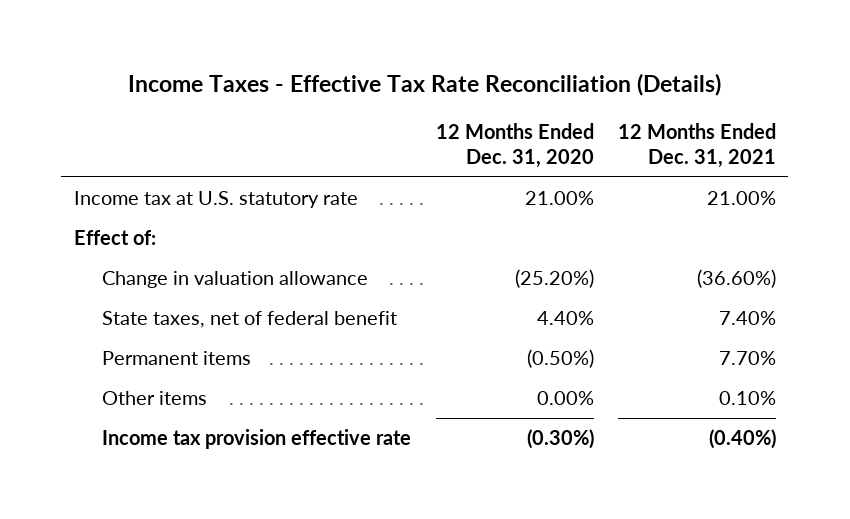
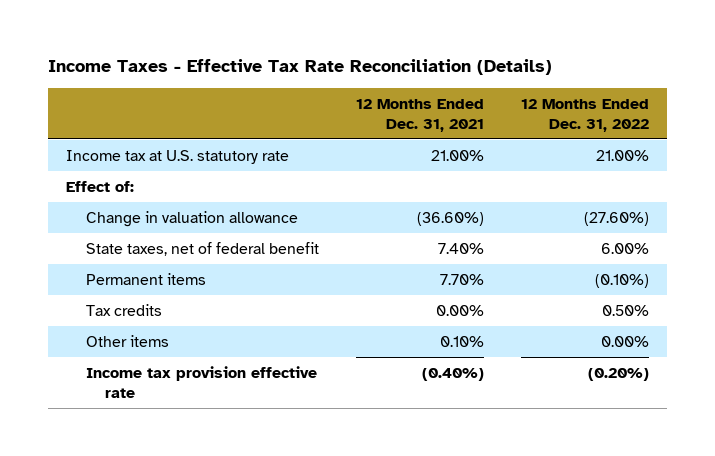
[435,122,594,168] 12 Months Ended Dec. 31, 2020 -> none
none -> [520,98,649,132] 12 Months Ended Dec. 31, 2022
none -> [85,303,162,316] Tax credits

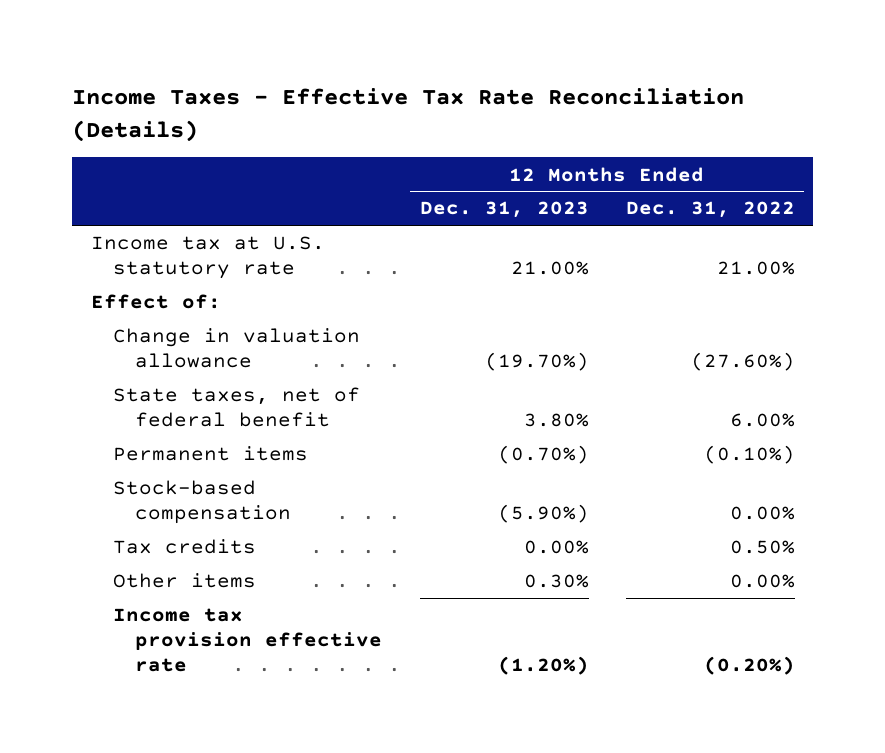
[355,98,484,132] 12 Months Ended Dec. 31, 2021 -> none
none -> [419,201,589,219] Dec. 31, 2023
none -> [113,480,292,524] Stock-based compensation

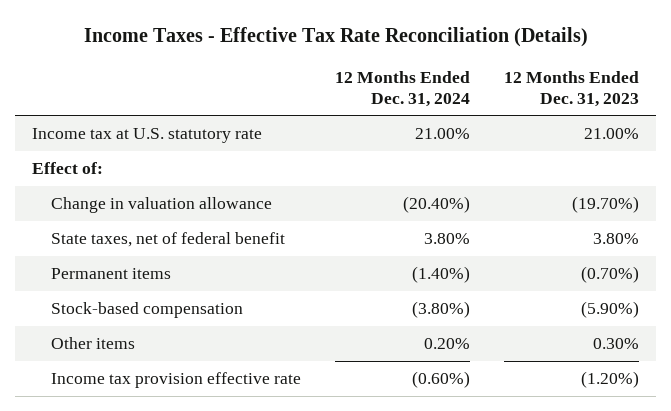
[625,201,795,219] Dec. 31, 2022 -> none
none -> [334,70,470,107] 12 Months Ended Dec. 31, 2024
[113,539,257,555] Tax credits -> none

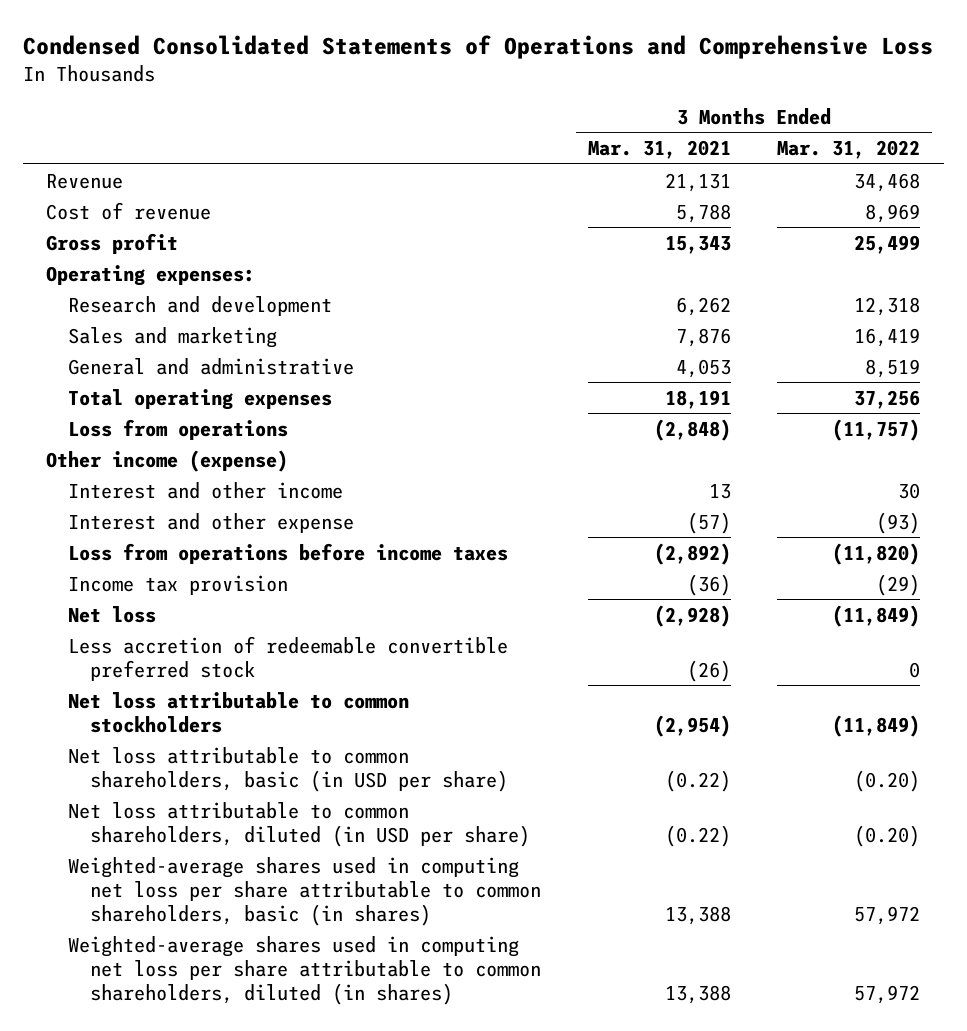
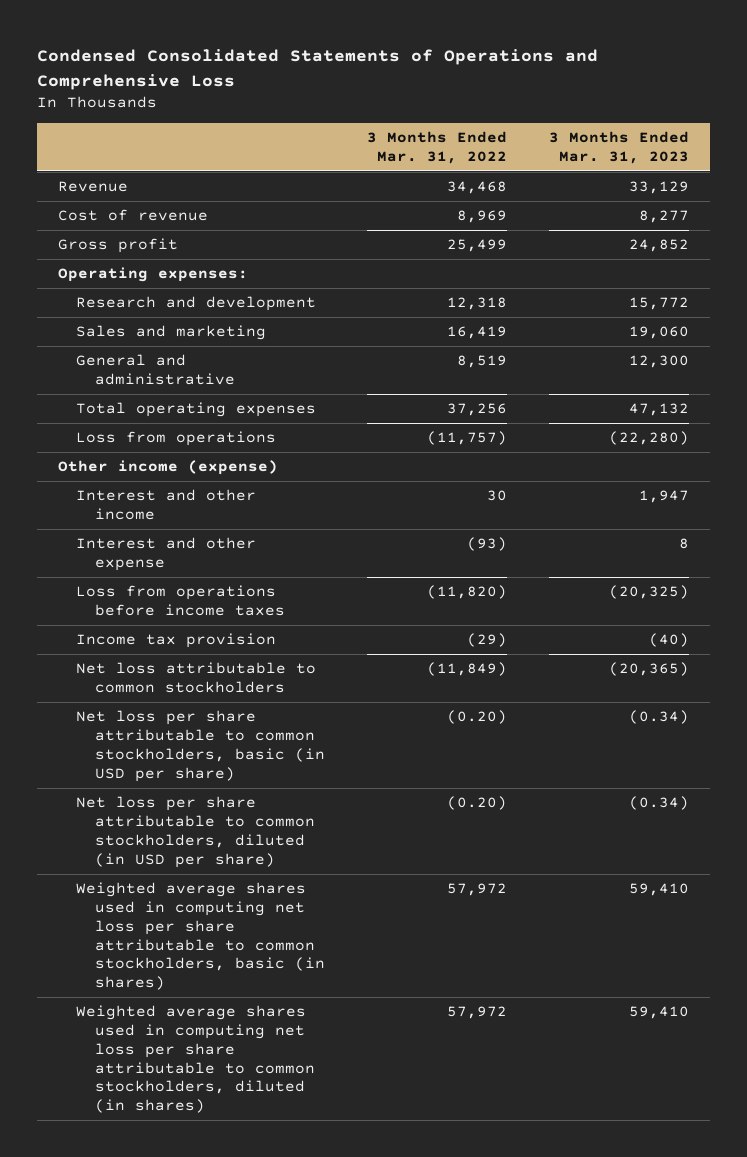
[587,140,731,160] Mar. 31, 2021 -> none
none -> [548,130,689,164] 3 Months Ended Mar. 31, 2023
[68,605,157,623] Net loss -> none
[68,635,509,681] Less accretion of redeemable convertible preferred stock -> none
[68,746,509,792] Net loss attributable to common shareholders, basic (in USD per share) -> [76,710,326,782] Net loss per share attributable to common stockholders, basic (in USD per share)
[68,801,531,847] Net loss attributable to common shareholders, diluted (in USD per share) -> [76,796,316,868] Net loss per share attributable to common stockholders, diluted (in USD per share)
[68,856,542,926] Weighted-average shares used in computing net loss per share attributable to common shareholders, basic (in shares) -> [76,882,326,991] Weighted average shares used in computing net loss per share attributable to common stockholders, basic (in shares)
[68,935,542,1005] Weighted-average shares used in computing net loss per share attributable to common shareholders, diluted (in shares) -> [76,1005,316,1114] Weighted average shares used in computing net loss per share attributable to common stockholders, diluted (in shares)

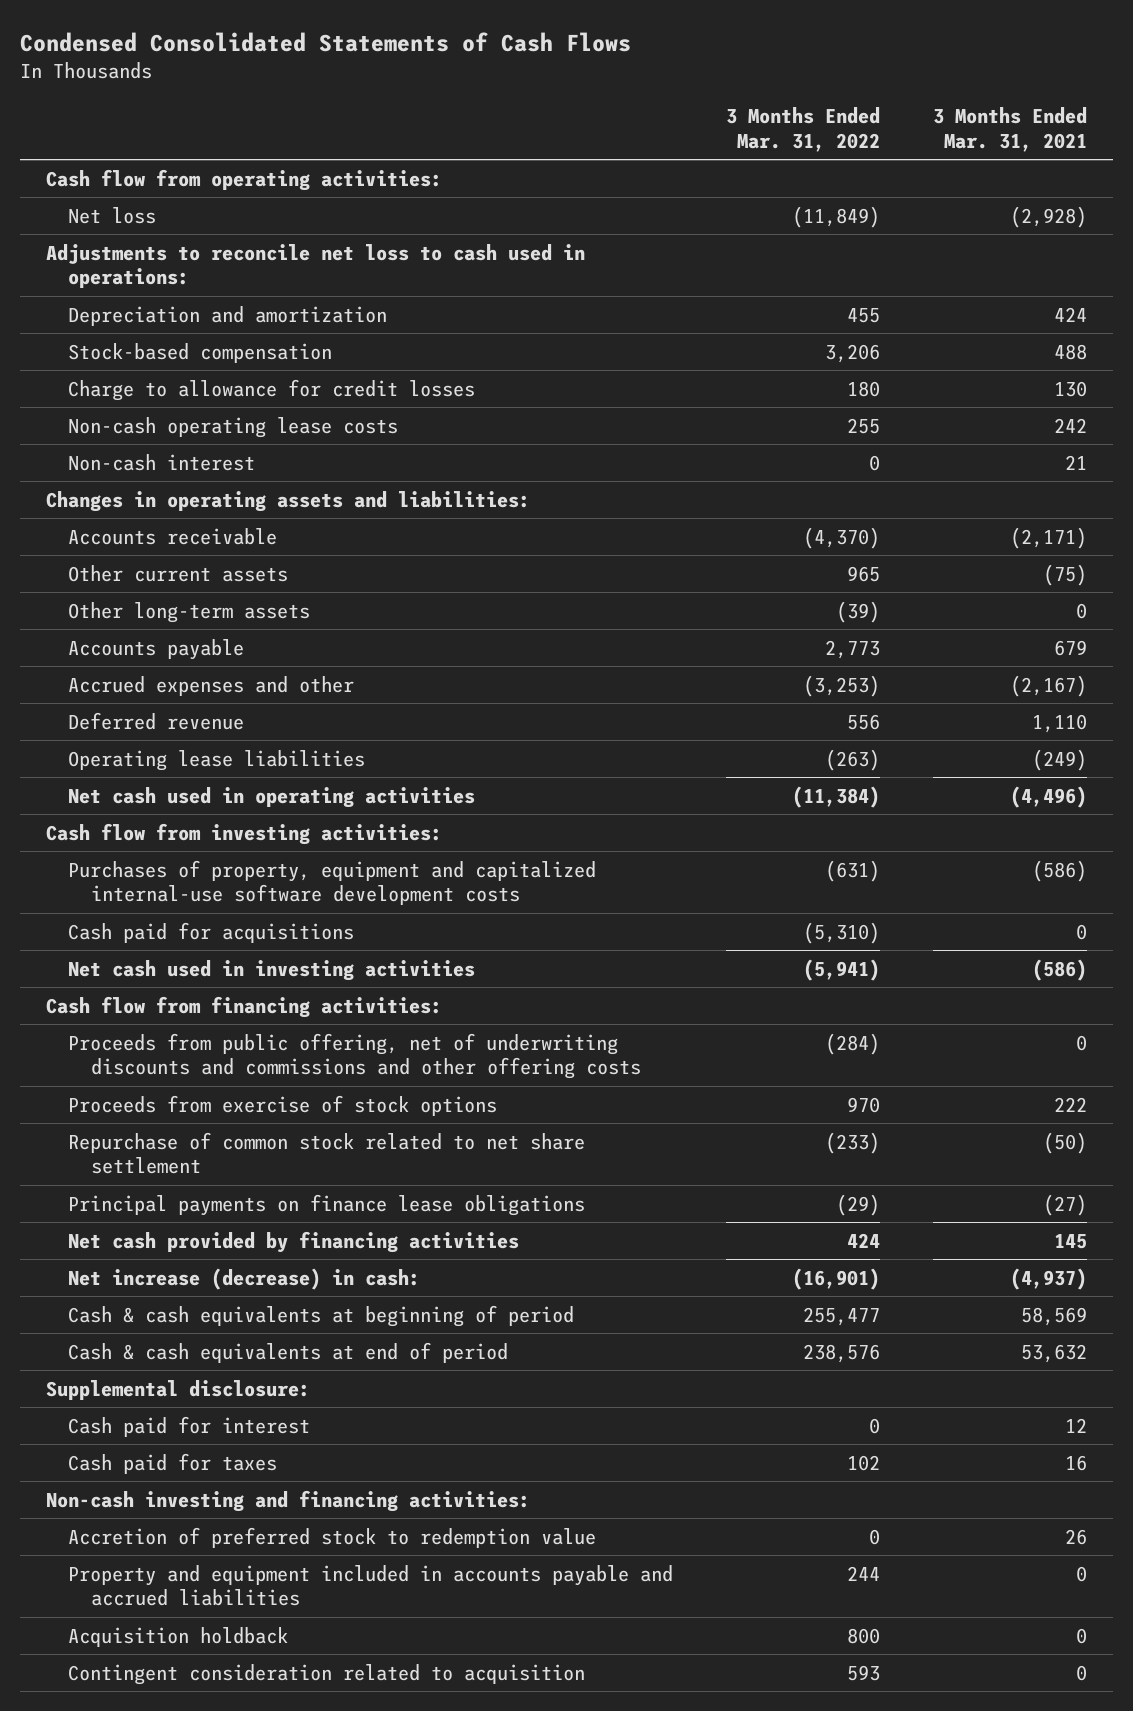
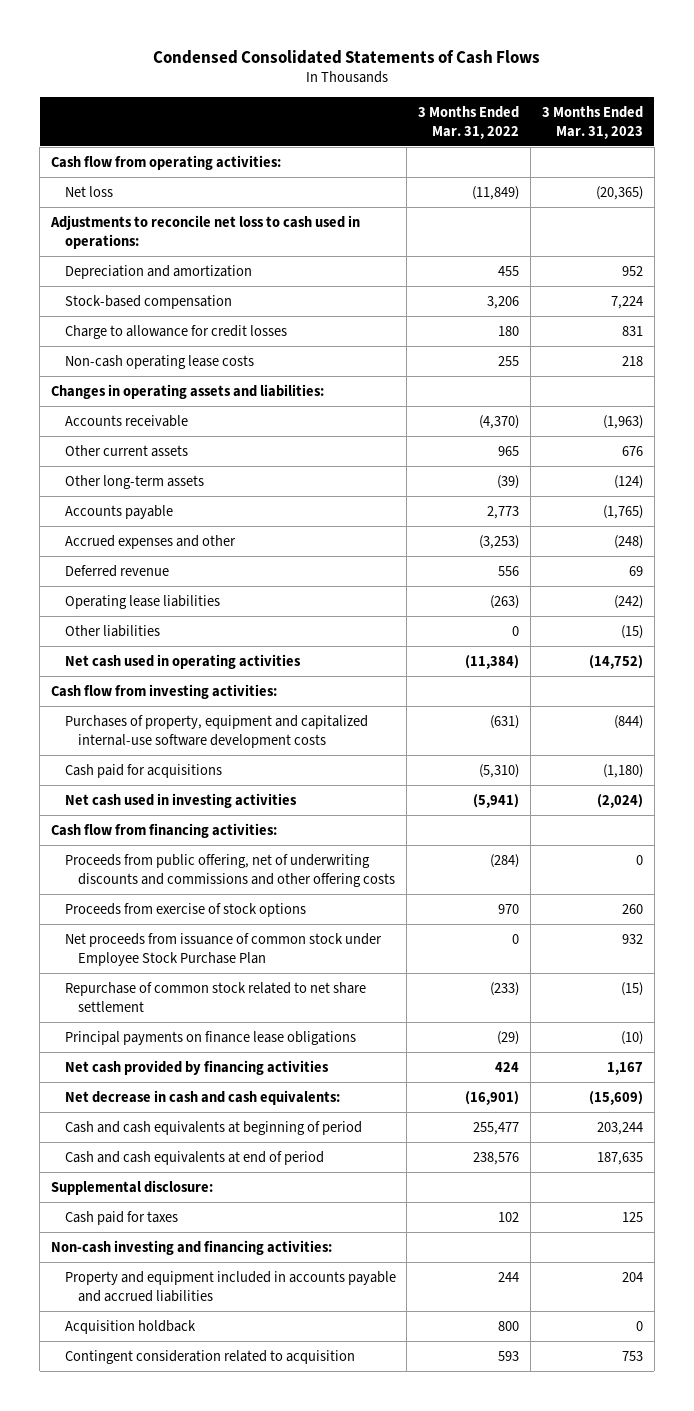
[932,107,1087,152] 3 Months Ended Mar. 31, 2021 -> none
none -> [541,105,643,139] 3 Months Ended Mar. 31, 2023
[68,453,256,471] Non-cash interest -> none
none -> [64,624,160,637] Other liabilities
none -> [64,932,382,966] Net proceeds from issuance of common stock under Employee Stock Purchase Plan
[68,1267,421,1290] Net increase (decrease) in cash: -> [64,1089,340,1105] Net decrease in cash and cash equivalents:
[68,1304,575,1327] Cash & cash equivalents at beginning of period -> [64,1120,362,1135] Cash and cash equivalents at beginning of period
[68,1341,509,1363] Cash & cash equivalents at end of period -> [64,1150,324,1165] Cash and cash equivalents at end of period
[68,1415,311,1437] Cash paid for interest -> none
[68,1526,597,1548] Accretion of preferred stock to redemption value -> none

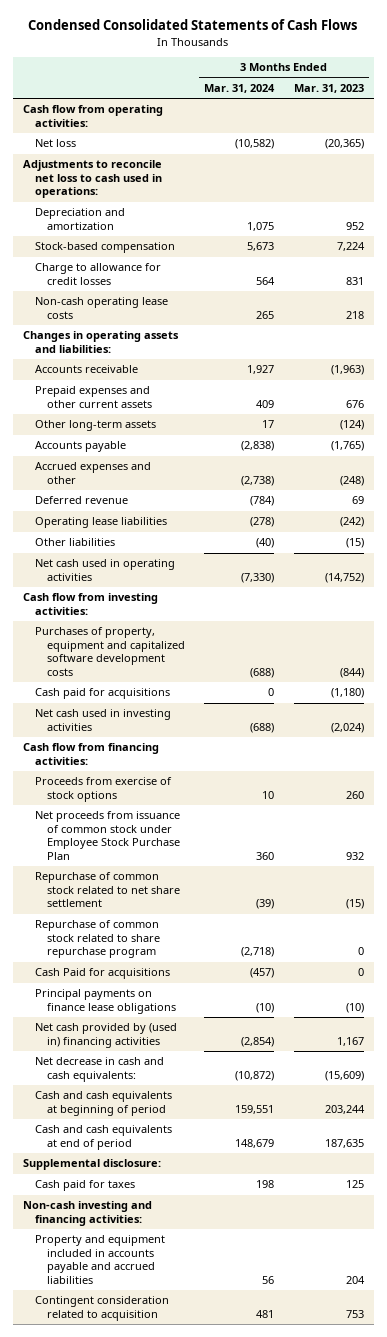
[418,105,520,139] 3 Months Ended Mar. 31, 2022 -> none
none -> [204,83,276,93] Mar. 31, 2024
[64,444,188,457] Other current assets -> [34,386,152,408] Prepaid expenses and other current assets
[64,714,368,748] Purchases of property, equipment and capitalized internal-use software development costs -> [34,627,185,676] Purchases of property, equipment and capitalized software development costs
[64,853,395,887] Proceeds from public offering, net of underwriting discounts and commissions and other offering costs -> none
none -> [34,920,160,959] Repurchase of common stock related to share repurchase program
none -> [34,968,170,980] Cash Paid for acquisitions
[64,1059,329,1075] Net cash provided by financing activities -> [34,1023,177,1048] Net cash provided by (used in) financing activities
[64,1319,196,1334] Acquisition holdback -> none

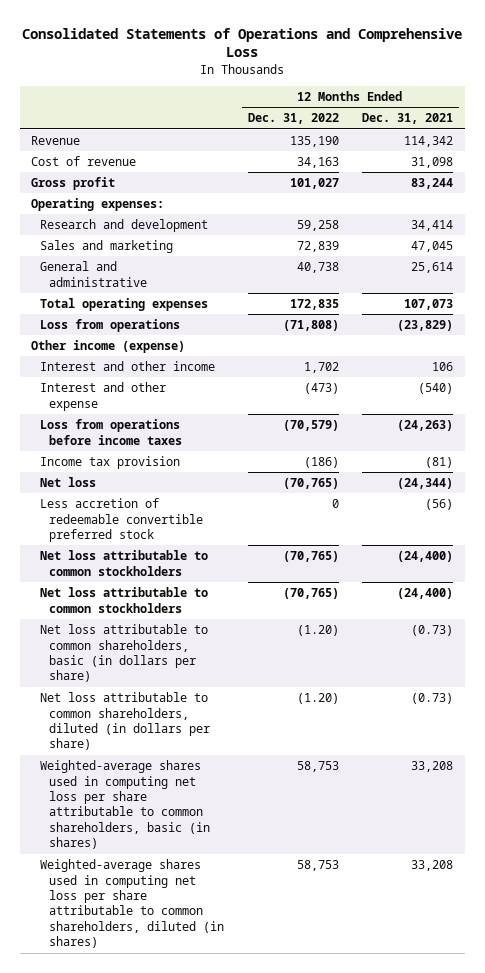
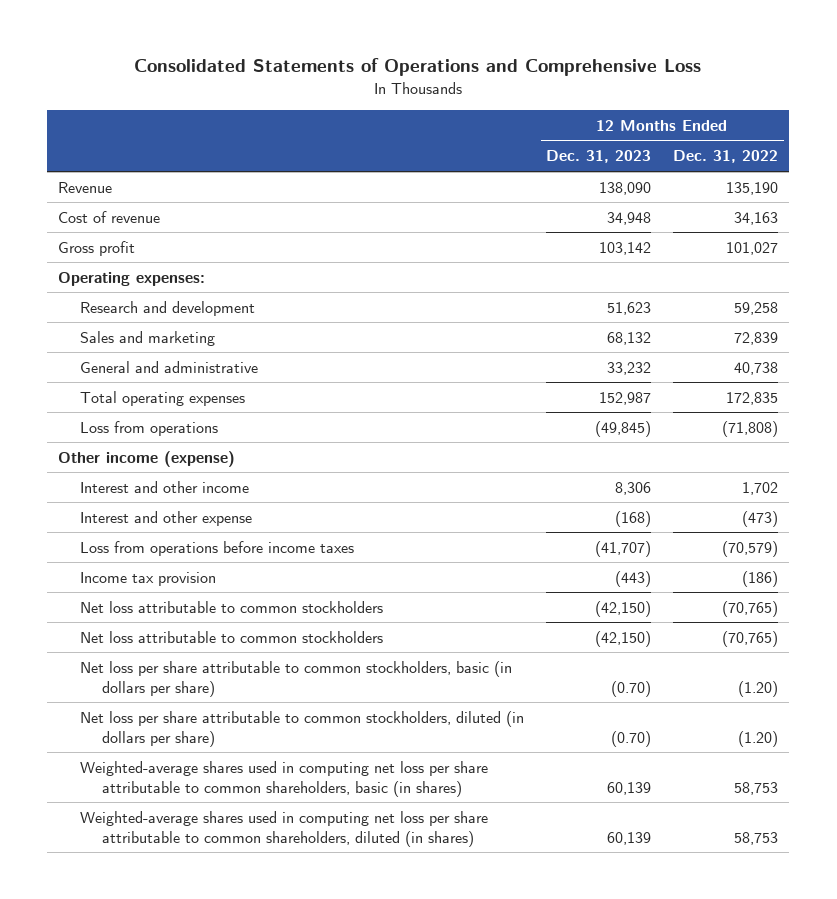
[362,113,454,125] Dec. 31, 2021 -> none
none -> [546,150,652,164] Dec. 31, 2023
[40,477,97,488] Net loss -> none
[40,498,204,542] Less accretion of redeemable convertible preferred stock -> none
[40,624,209,683] Net loss attributable to common shareholders, basic (in dollars per share) -> [80,660,513,697] Net loss per share attributable to common stockholders, basic (in dollars per share)
[40,692,211,751] Net loss attributable to common shareholders, diluted (in dollars per share) -> [80,710,525,747] Net loss per share attributable to common stockholders, diluted (in dollars per share)

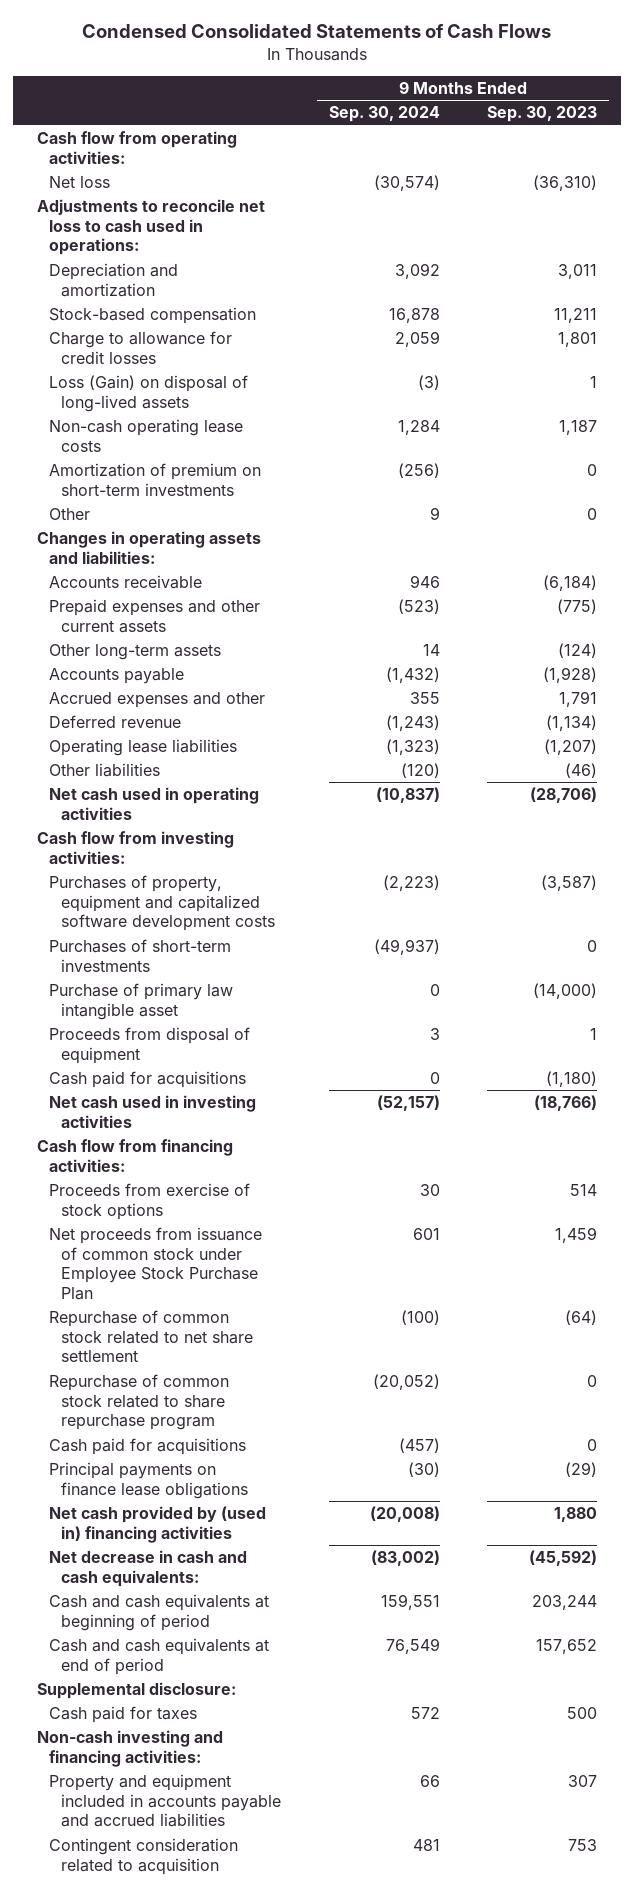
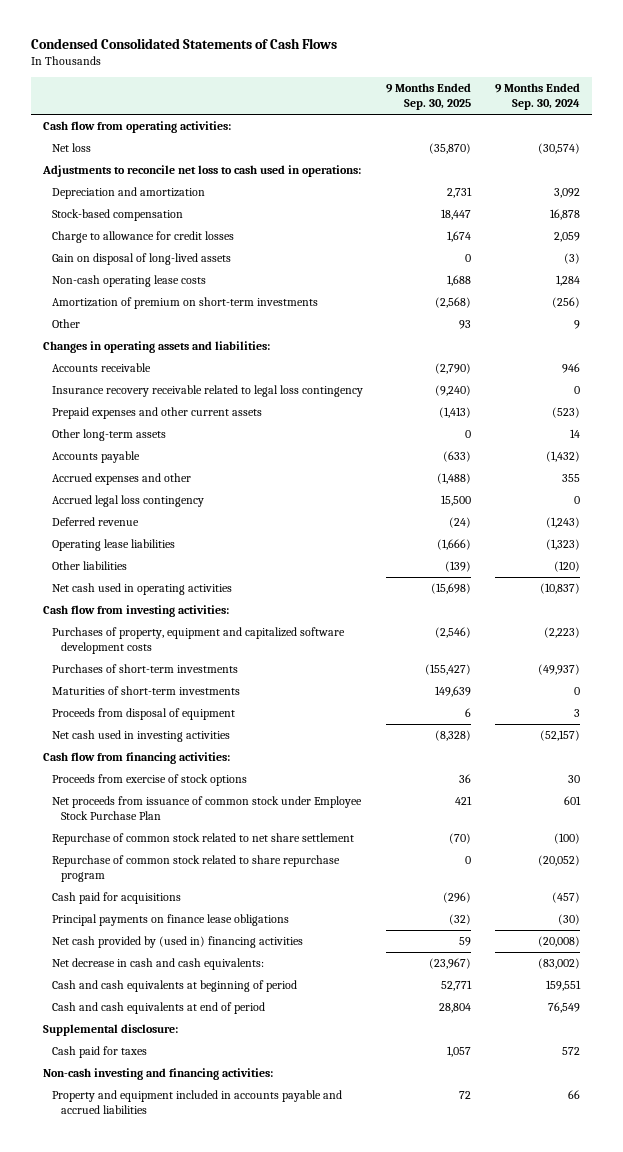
[487,106,598,123] Sep. 30, 2023 -> none
none -> [386,83,472,111] 9 Months Ended Sep. 30, 2025
[49,375,249,412] Loss (Gain) on disposal of long-lived assets -> [51,253,231,266] Gain on disposal of long-lived assets
none -> [51,385,363,398] Insurance recovery receivable related to legal loss contingency
none -> [51,495,204,508] Accrued legal loss contingency
[49,983,234,1020] Purchase of primary law intangible asset -> none
none -> [51,686,240,696] Maturities of short-term investments
[49,1071,247,1089] Cash paid for acquisitions -> none
[49,1838,239,1875] Contingent consideration related to acquisition -> none

